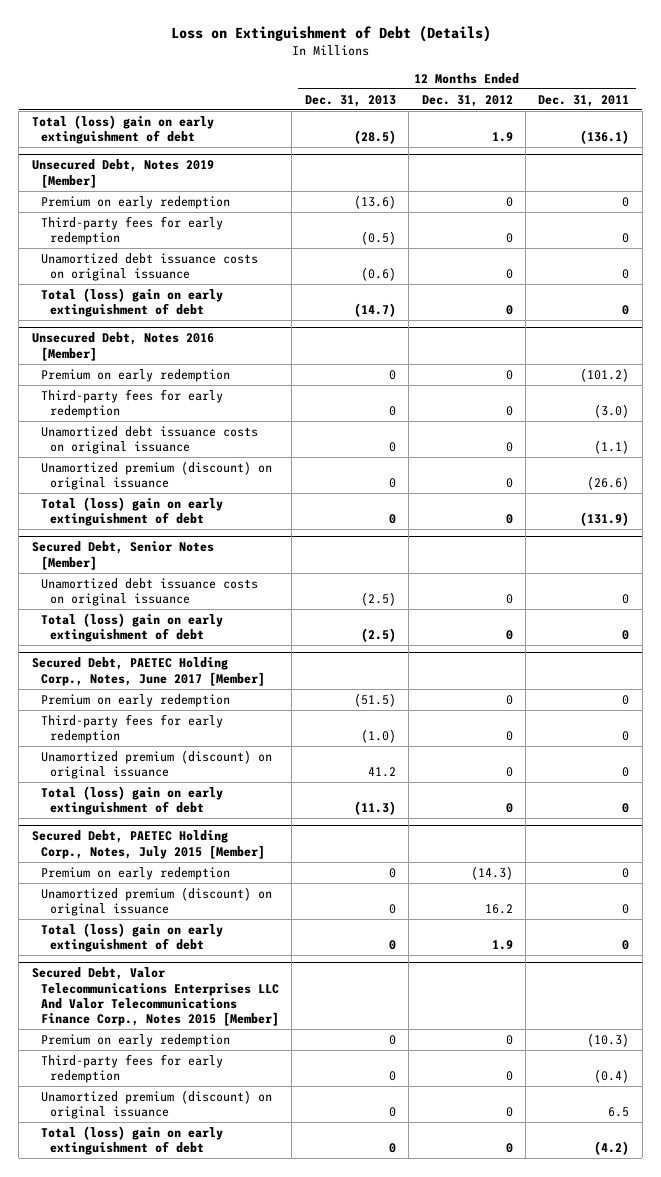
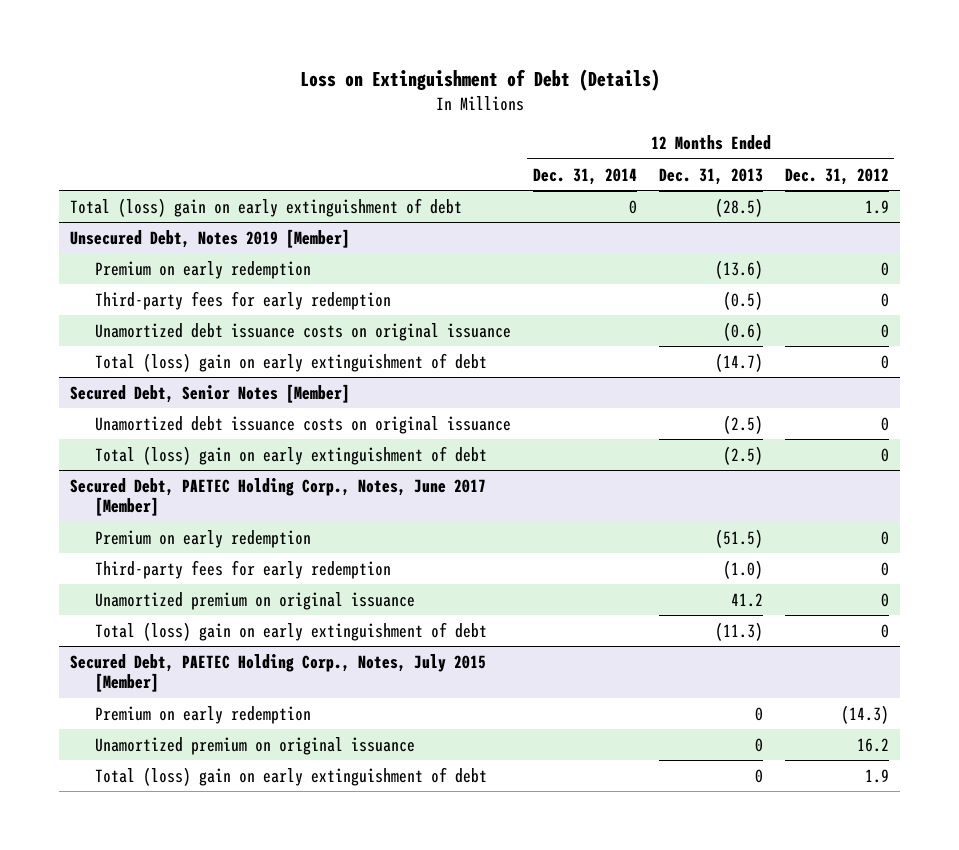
[538,94,630,107] Dec. 31, 2011 -> none
none -> [532,167,637,185] Dec. 31, 2014
[31,332,214,361] Unsecured Debt, Notes 2016 [Member] -> none
[40,368,230,382] Premium on early redemption -> none
[40,388,223,419] Third-party fees for early redemption -> none
[40,425,258,455] Unamortized debt issuance costs on original issuance -> none
[40,460,272,491] Unamortized premium (discount) on original issuance -> none
[40,496,223,527] Total (loss) gain on early extinguishment of debt -> none
[40,749,272,780] Unamortized premium (discount) on original issuance -> [94,591,415,610] Unamortized premium on original issuance
[40,886,272,917] Unamortized premium (discount) on original issuance -> [94,736,415,755] Unamortized premium on original issuance
[31,967,279,1027] Secured Debt, Valor Telecommunications Enterprises LLC And Valor Telecommunications Finance Corp., Notes 2015 [Member] -> none
[40,1033,230,1047] Premium on early redemption -> none
[40,1053,223,1084] Third-party fees for early redemption -> none
[40,1089,272,1120] Unamortized premium (discount) on original issuance -> none
[40,1125,223,1156] Total (loss) gain on early extinguishment of debt -> none

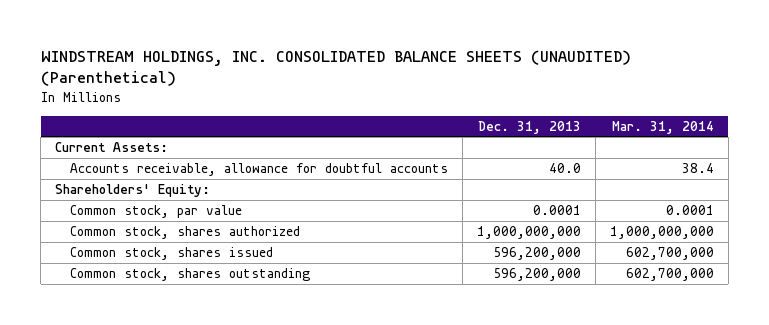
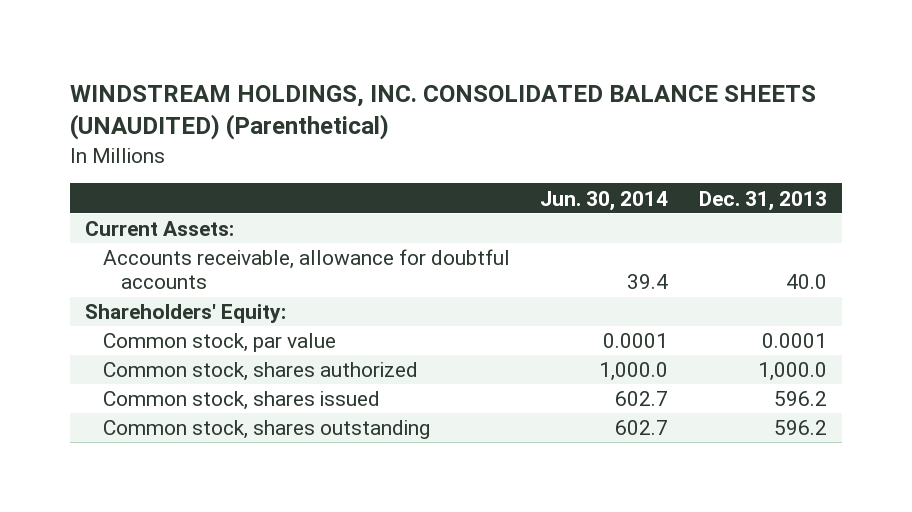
[611,120,714,134] Mar. 31, 2014 -> none
none -> [540,190,669,211] Jun. 30, 2014
[477,226,582,240] 1,000,000,000 -> [757,362,827,382] 1,000.0
[493,247,582,261] 596,200,000 -> [773,391,827,407] 596.2
[493,268,582,282] 596,200,000 -> [773,420,827,436] 596.2

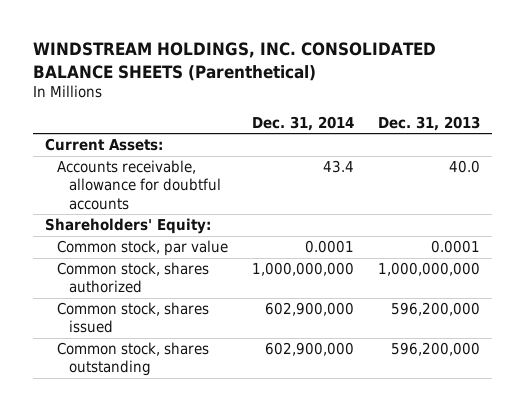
[69,85,816,141] WINDSTREAM HOLDINGS, INC. CONSOLIDATED BALANCE SHEETS (UNAUDITED) (Parenthetical) -> [32,42,436,81] WINDSTREAM HOLDINGS, INC. CONSOLIDATED BALANCE SHEETS (Parenthetical)
[540,190,669,211] Jun. 30, 2014 -> none
none -> [252,115,355,131] Dec. 31, 2014
[757,362,827,382] 1,000.0 -> [378,262,481,277] 1,000,000,000
[773,391,827,407] 596.2 -> [391,302,481,317] 596,200,000
[773,420,827,436] 596.2 -> [391,342,481,357] 596,200,000

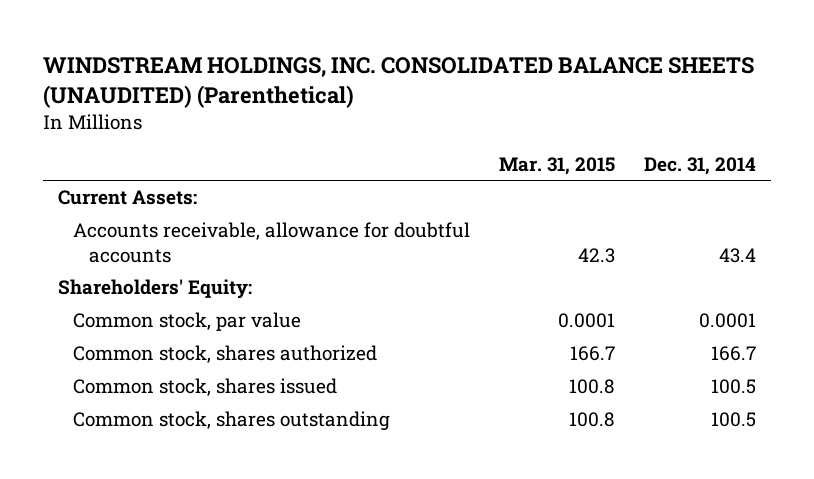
[32,42,436,81] WINDSTREAM HOLDINGS, INC. CONSOLIDATED BALANCE SHEETS (Parenthetical) -> [43,56,755,108] WINDSTREAM HOLDINGS, INC. CONSOLIDATED BALANCE SHEETS (UNAUDITED) (Parenthetical)
[378,115,481,131] Dec. 31, 2013 -> none
none -> [499,156,616,175] Mar. 31, 2015
[252,262,355,277] 1,000,000,000 -> [711,346,757,362] 166.7
[265,302,355,317] 602,900,000 -> [711,379,757,395] 100.5
[265,342,355,357] 602,900,000 -> [711,412,757,428] 100.5

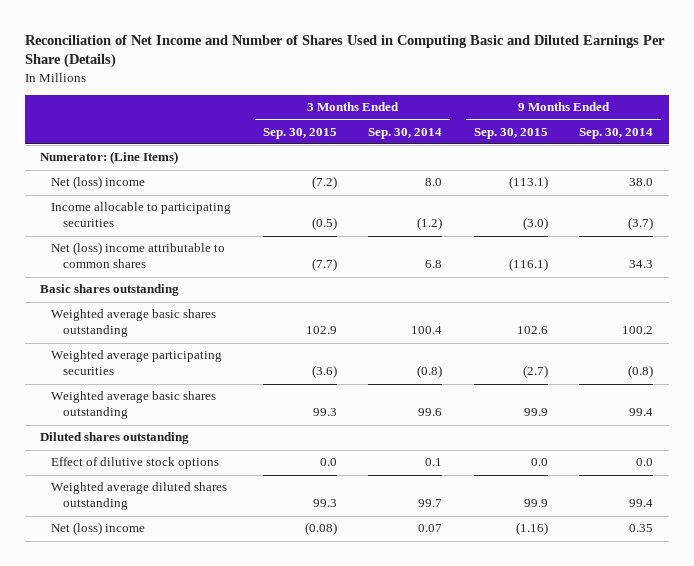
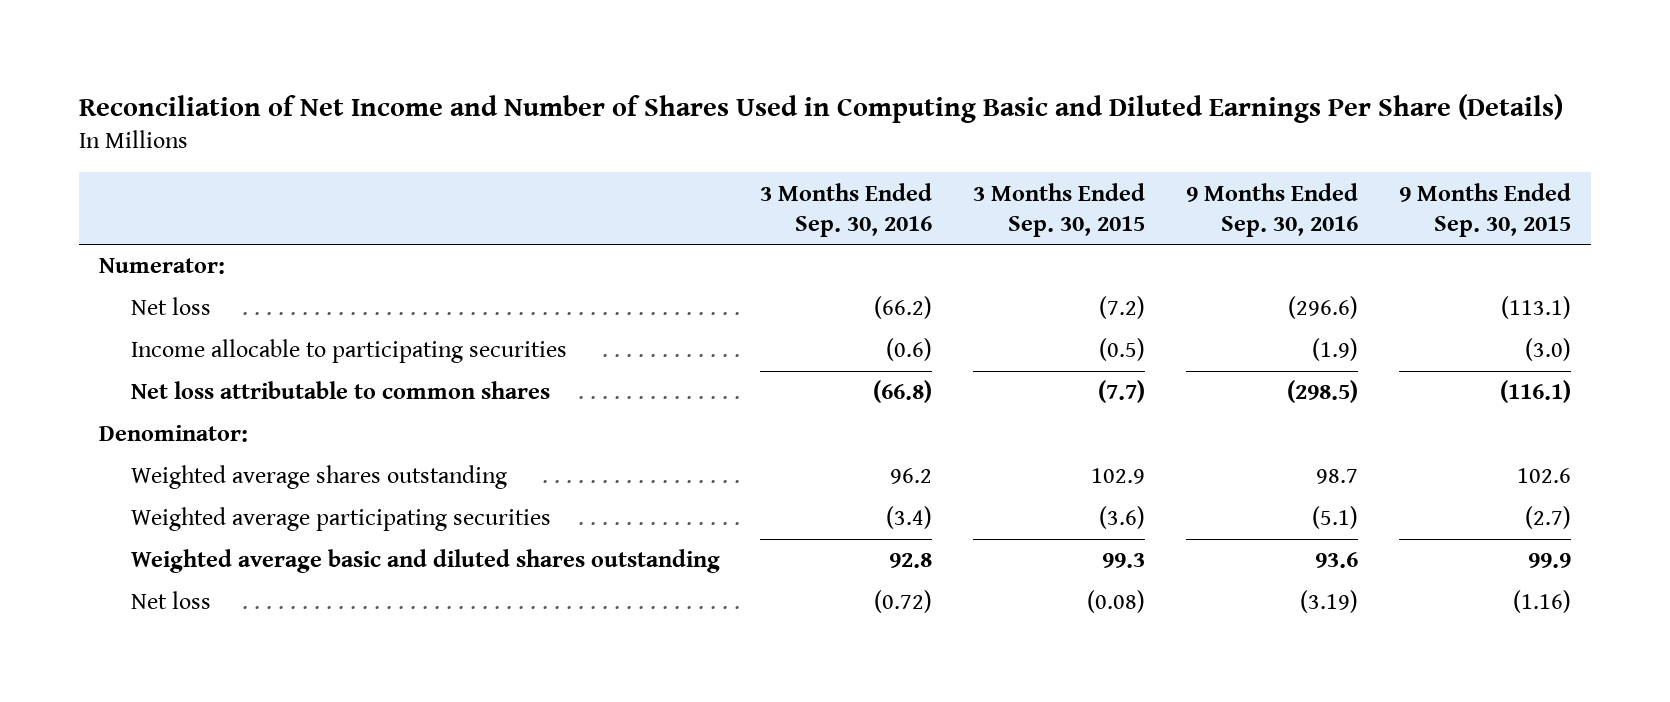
[368,127,443,139] Sep. 30, 2014 -> none
[579,127,654,139] Sep. 30, 2014 -> none
none -> [760,182,933,237] 3 Months Ended Sep. 30, 2016
none -> [1186,182,1359,237] 9 Months Ended Sep. 30, 2016
[40,151,179,165] Numerator: (Line Items) -> none
none -> [99,258,226,275] Numerator:
[51,176,146,190] Net (loss) income -> [130,297,211,316] Net loss
[40,284,180,297] Basic shares outstanding -> none
[51,242,226,269] Net (loss) income attributable to common shares -> [130,381,550,400] Net loss attributable to common shares
none -> [99,425,249,443] Denominator:
[51,309,217,338] Weighted average basic shares outstanding -> [130,465,507,490] Weighted average shares outstanding
[40,432,190,445] Diluted shares outstanding -> none
[51,457,220,470] Effect of dilutive stock options -> none
[51,482,228,511] Weighted average diluted shares outstanding -> none
[51,391,217,420] Weighted average basic shares outstanding -> [130,549,720,574] Weighted average basic and diluted shares outstanding
[51,522,146,536] Net (loss) income -> [130,591,211,610] Net loss

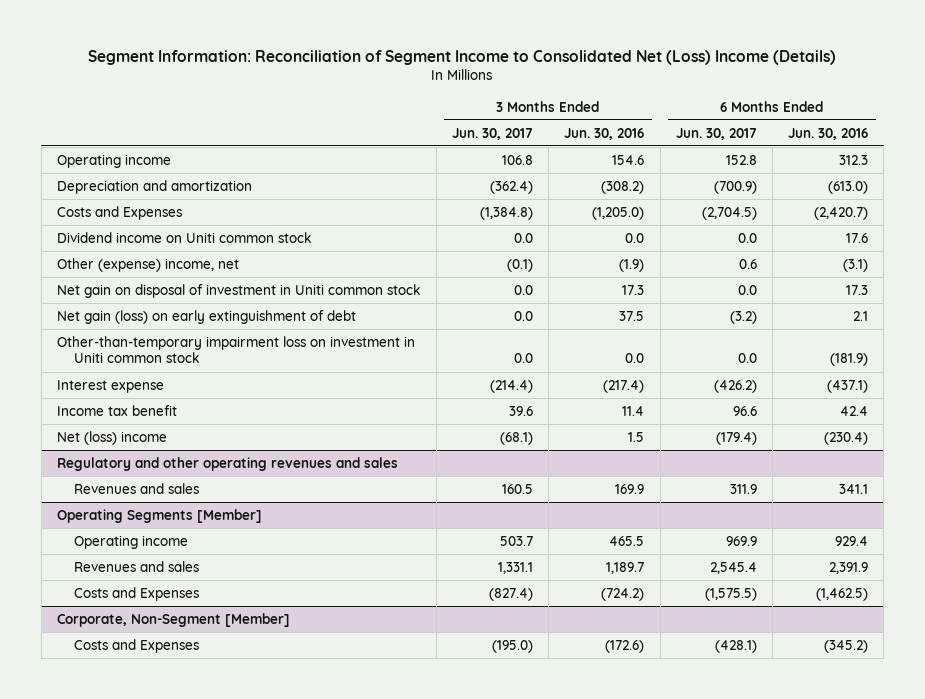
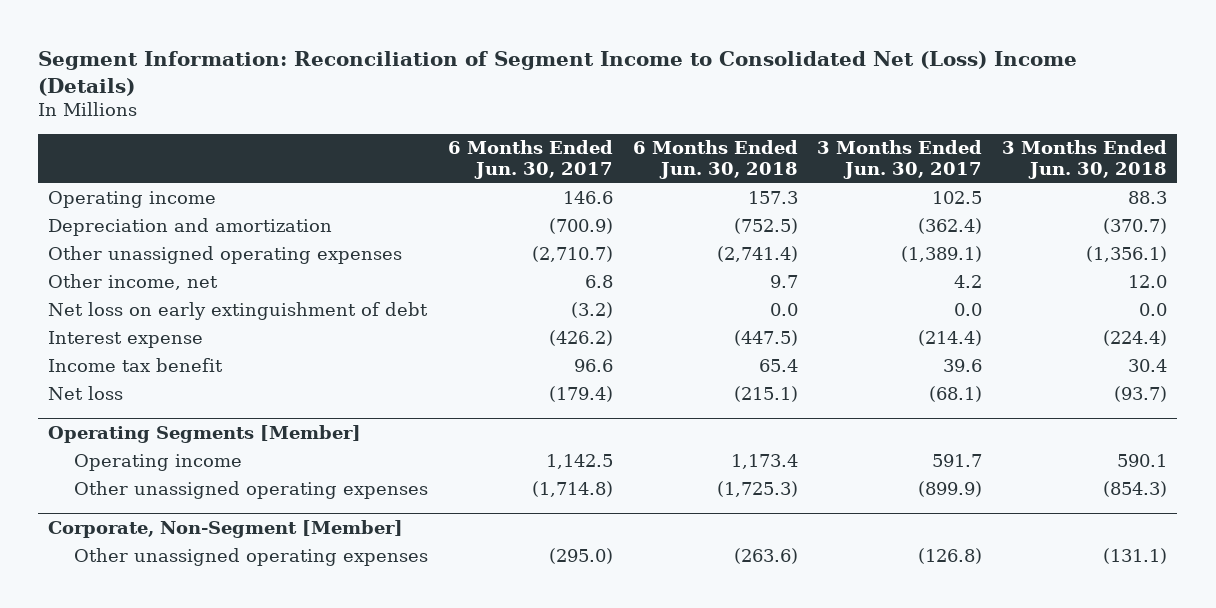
[564,127,645,140] Jun. 30, 2016 -> none
[787,127,868,140] Jun. 30, 2016 -> none
none -> [632,139,798,180] 6 Months Ended Jun. 30, 2018
none -> [1002,139,1168,180] 3 Months Ended Jun. 30, 2018
[502,154,534,165] 106.8 -> [932,191,983,205] 102.5
[725,154,757,165] 152.8 -> [562,191,613,205] 146.6
[57,205,183,220] Costs and Expenses -> none
[57,231,313,243] Dividend income on Uniti common stock -> none
[57,283,422,298] Net gain on disposal of investment in Uniti common stock -> none
[57,335,416,364] Other-than-temporary impairment loss on investment in Uniti common stock -> none
none -> [48,246,403,265] Other unassigned operating expenses
[57,257,240,272] Other (expense) income, net -> [48,274,219,291] Other income, net
[507,258,534,272] (0.1) -> [954,275,983,289] 4.2
[738,258,757,269] 0.6 -> [584,275,613,289] 6.8
[57,309,357,324] Net gain (loss) on early extinguishment of debt -> [48,302,429,321] Net loss on early extinguishment of debt
[57,456,399,471] Regulatory and other operating revenues and sales -> none
[74,482,200,494] Revenues and sales -> none
[57,430,168,445] Net (loss) income -> [48,386,124,401] Net loss
[74,560,200,572] Revenues and sales -> none
[74,586,200,601] Costs and Expenses -> none
[500,535,534,546] 503.7 -> [932,454,983,468] 591.7
[725,535,757,546] 969.9 -> [545,454,613,470] 1,142.5
none -> [73,481,428,500] Other unassigned operating expenses
[74,638,200,653] Costs and Expenses -> none
none -> [73,548,428,567] Other unassigned operating expenses

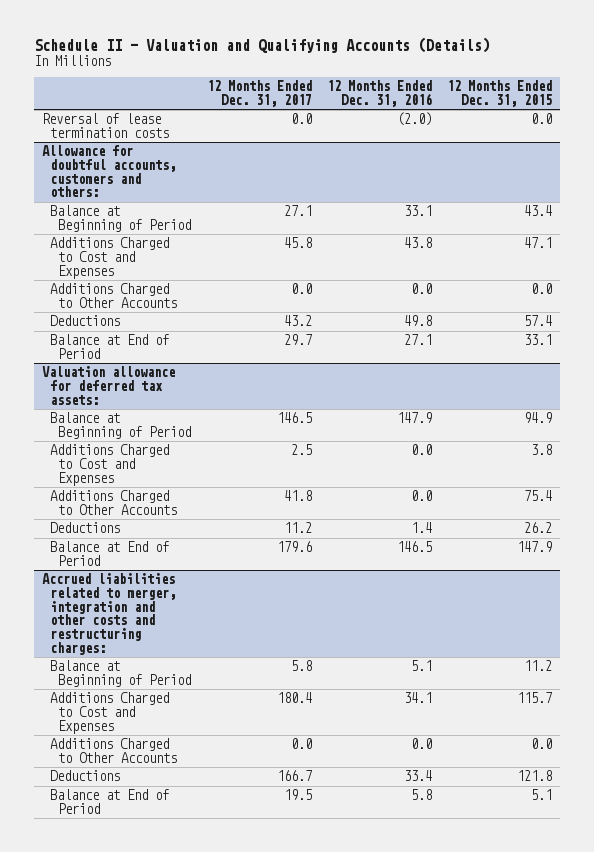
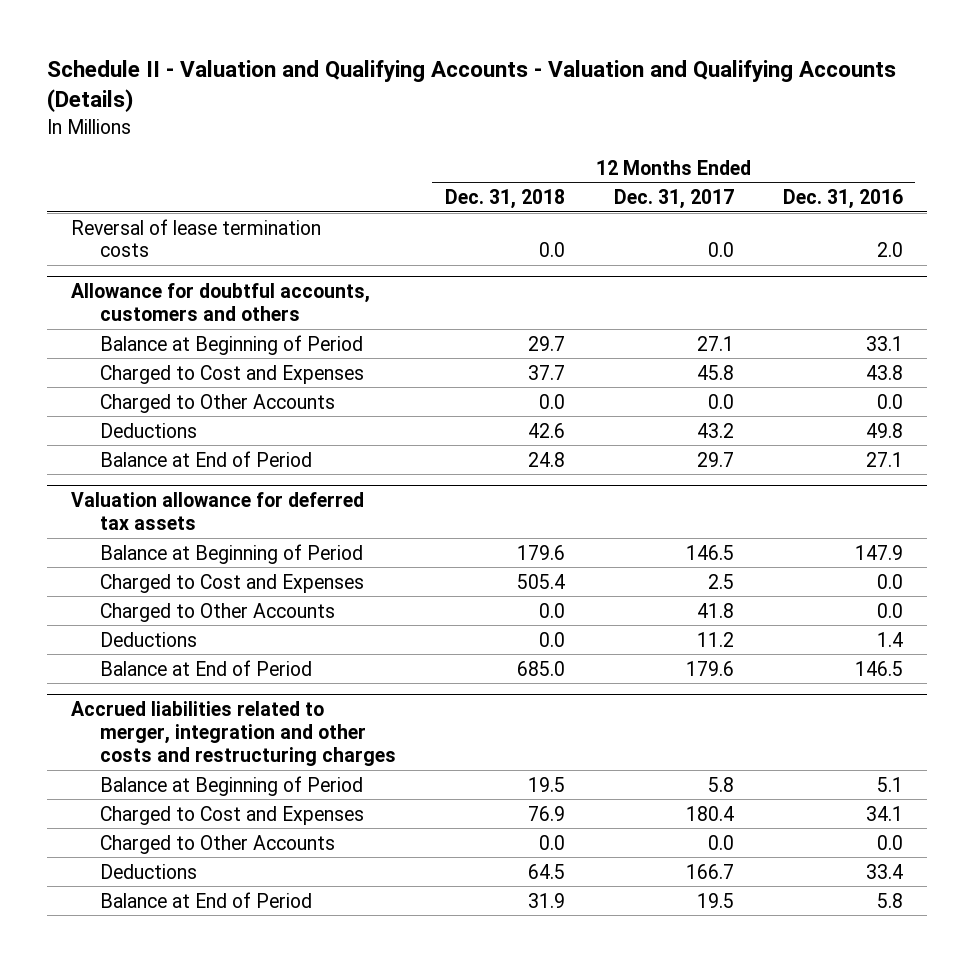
[34,37,491,54] Schedule II - Valuation and Qualifying Accounts (Details) -> [46,60,896,113] Schedule II - Valuation and Qualifying Accounts - Valuation and Qualifying Accounts (Details)
[447,80,553,107] 12 Months Ended Dec. 31, 2015 -> none
none -> [444,189,565,210] Dec. 31, 2018
[396,112,432,127] (2.0) -> [876,242,903,258] 2.0
[41,145,176,198] Allowance for doubtful accounts, customers and others: -> [71,283,371,321] Allowance for doubtful accounts, customers and others
[49,237,169,279] Additions Charged to Cost and Expenses -> [99,364,364,384] Charged to Cost and Expenses
[49,283,178,309] Additions Charged to Other Accounts -> [99,393,335,413] Charged to Other Accounts
[41,366,175,405] Valuation allowance for deferred tax assets: -> [71,492,365,530] Valuation allowance for deferred tax assets
[49,444,169,486] Additions Charged to Cost and Expenses -> [99,573,364,593] Charged to Cost and Expenses
[49,490,178,516] Additions Charged to Other Accounts -> [99,602,335,622] Charged to Other Accounts
[41,573,176,655] Accrued liabilities related to merger, integration and other costs and restructuring charges: -> [71,701,396,766] Accrued liabilities related to merger, integration and other costs and restructuring charges
[49,692,169,734] Additions Charged to Cost and Expenses -> [99,805,364,825] Charged to Cost and Expenses
[49,738,178,764] Additions Charged to Other Accounts -> [99,834,335,854] Charged to Other Accounts

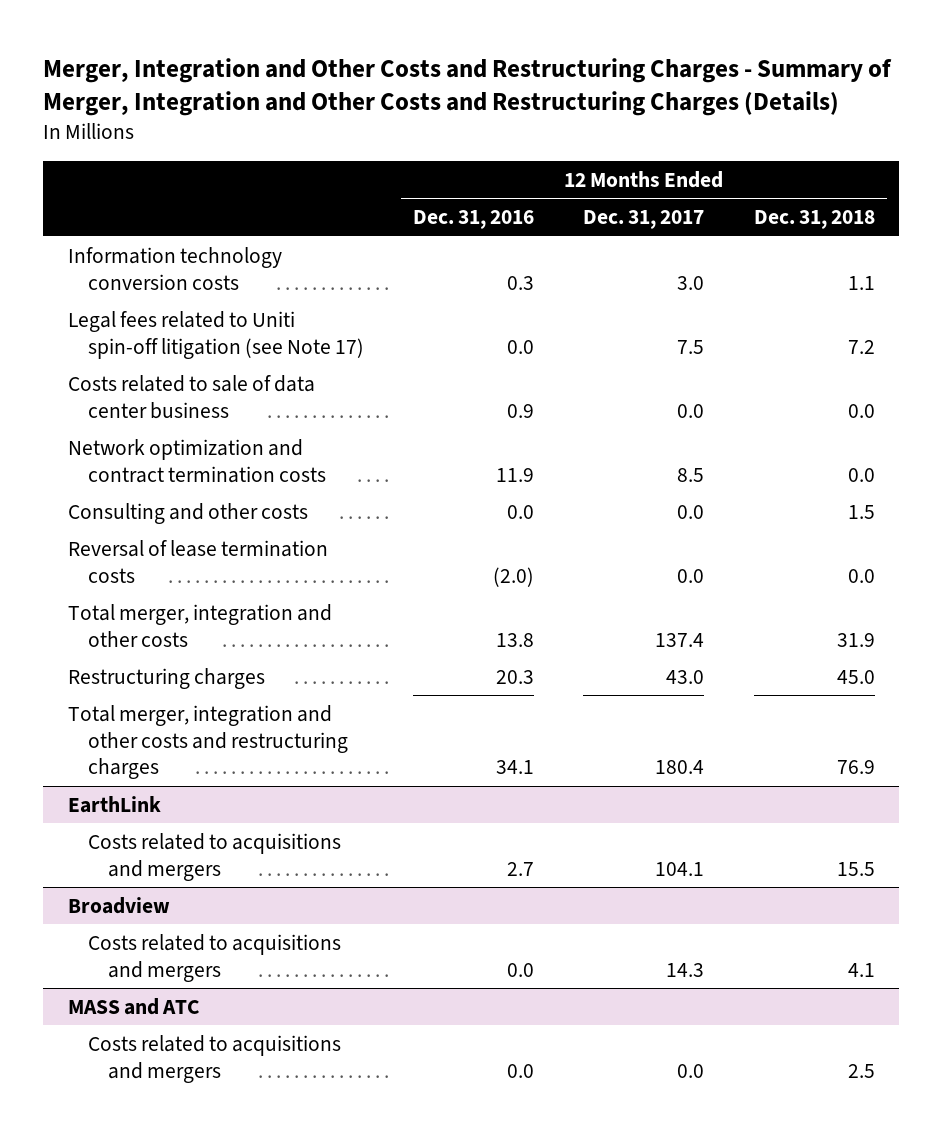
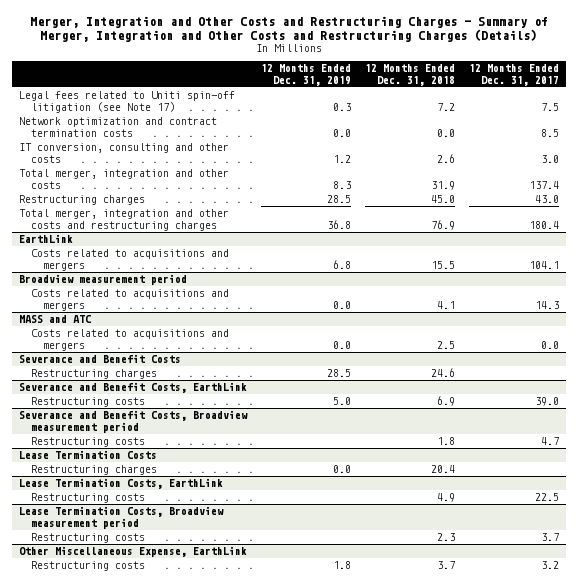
[413,210,535,230] Dec. 31, 2016 -> none
none -> [261,64,352,86] 12 Months Ended Dec. 31, 2019
[67,246,282,290] Information technology conversion costs -> none
[67,374,315,419] Costs related to sale of data center business -> none
[67,539,328,583] Reversal of lease termination costs -> none
[67,502,308,524] Consulting and other costs -> [19,143,230,163] IT conversion, consulting and other costs
[677,504,705,519] 0.0 -> [541,154,560,163] 3.0
[847,504,875,519] 1.5 -> [437,153,456,163] 2.6
[67,896,170,914] Broadview -> [19,274,188,286] Broadview measurement period
none -> [19,354,182,364] Severance and Benefit Costs
none -> [30,369,157,380] Restructuring charges
none -> [19,382,248,394] Severance and Benefit Costs, EarthLink
none -> [30,397,145,408] Restructuring costs
none -> [19,410,249,433] Severance and Benefit Costs, Broadview measurement period
none -> [30,437,145,448] Restructuring costs
none -> [19,450,158,460] Lease Termination Costs
none -> [30,465,157,476] Restructuring charges
none -> [19,478,224,490] Lease Termination Costs, EarthLink
none -> [30,493,145,504] Restructuring costs
none -> [19,506,225,529] Lease Termination Costs, Broadview measurement period
none -> [30,533,145,544] Restructuring costs
none -> [19,546,248,558] Other Miscellaneous Expense, EarthLink
none -> [30,561,145,572] Restructuring costs

